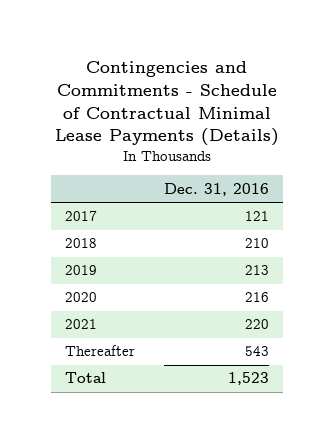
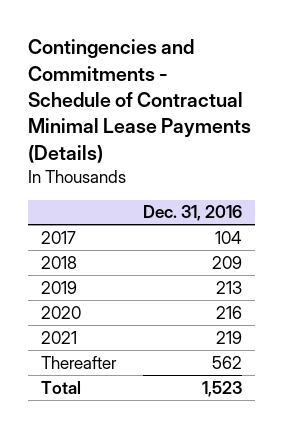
[244,211,269,222] 121 -> [214,230,242,244] 104
[244,238,269,249] 210 -> [211,255,242,269] 209
[244,319,269,330] 220 -> [215,330,242,344] 219
[244,346,269,357] 543 -> [211,355,242,369] 562

